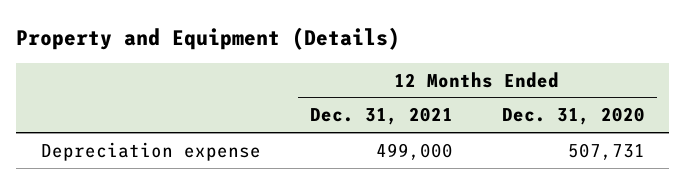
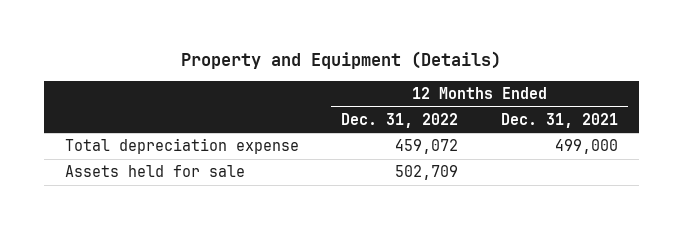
[501,107,645,126] Dec. 31, 2020 -> none
none -> [341,112,459,128] Dec. 31, 2022
[40,141,261,161] Depreciation expense -> [64,138,299,155] Total depreciation expense
none -> [64,165,245,178] Assets held for sale

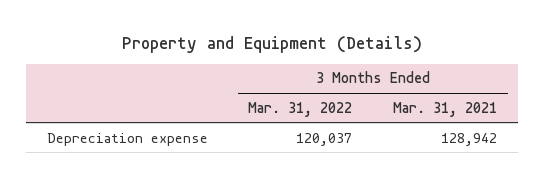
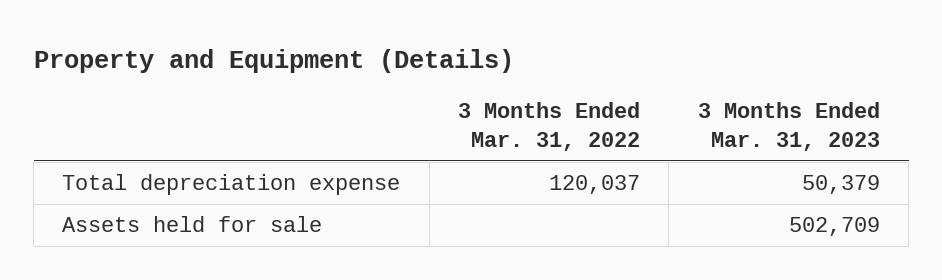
[393,101,498,117] Mar. 31, 2021 -> none
none -> [697,102,880,151] 3 Months Ended Mar. 31, 2023
[46,132,208,146] Depreciation expense -> [62,174,401,196] Total depreciation expense
none -> [62,216,323,233] Assets held for sale

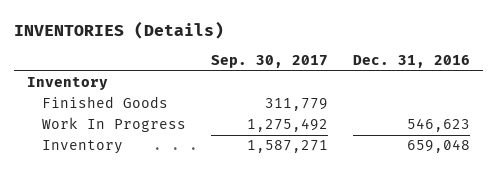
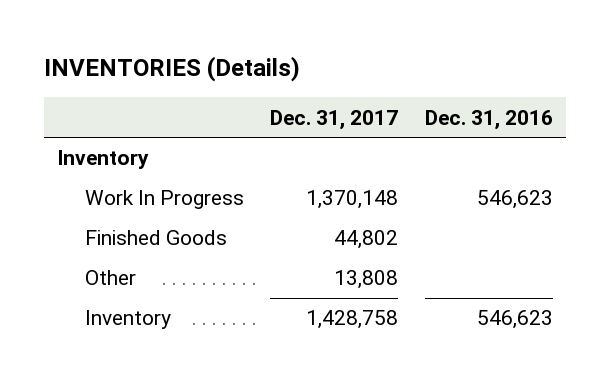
[211,55,329,69] Sep. 30, 2017 -> none
none -> [270,109,399,130] Dec. 31, 2017
[41,96,168,109] Finished Goods -> [84,230,227,246] Finished Goods
none -> [84,270,136,286] Other
[407,139,471,154] 659,048 -> [476,310,553,330] 546,623

